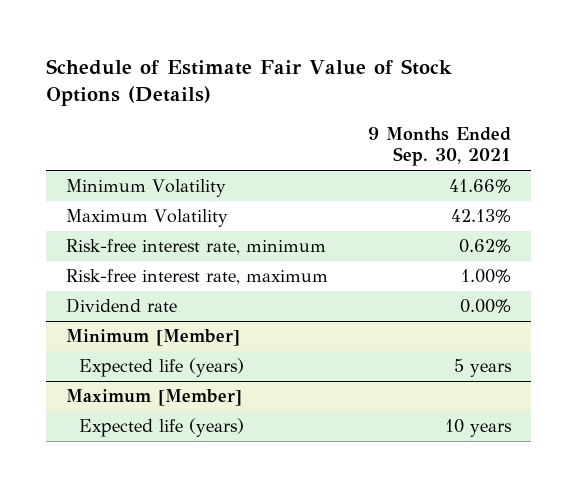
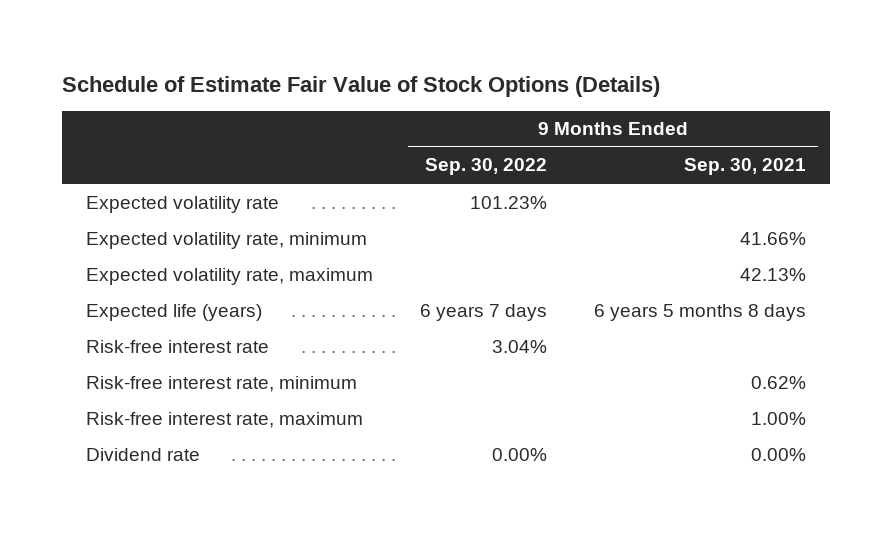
none -> [425,158,548,176] Sep. 30, 2022
none -> [85,195,279,213] Expected volatility rate
[66,178,227,197] Minimum Volatility -> [85,231,367,249] Expected volatility rate, minimum
[66,208,229,227] Maximum Volatility -> [85,267,373,285] Expected volatility rate, maximum
none -> [85,303,262,321] Expected life (years)
none -> [85,339,269,353] Risk-free interest rate
[66,328,241,346] Minimum [Member] -> none
[78,357,244,377] Expected life (years) -> none
[66,388,243,406] Maximum [Member] -> none
[78,417,244,437] Expected life (years) -> none

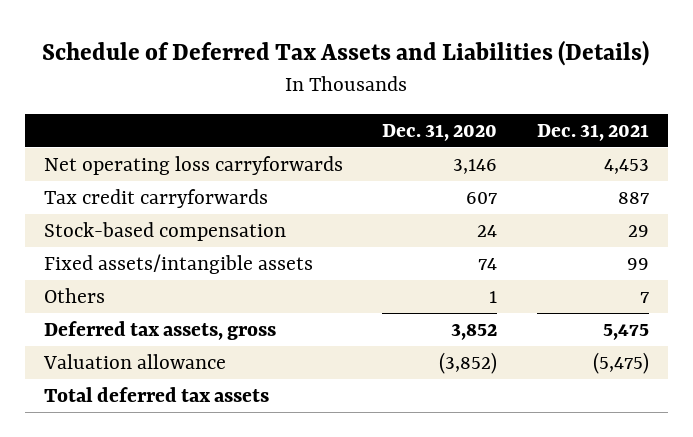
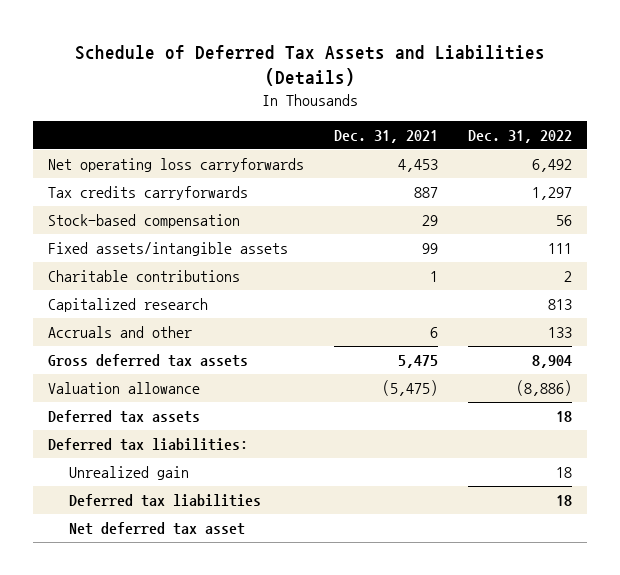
[382,124,498,142] Dec. 31, 2020 -> none
none -> [467,129,572,143] Dec. 31, 2022
[44,188,269,208] Tax credit carryforwards -> [48,185,249,200] Tax credits carryforwards
[44,287,106,303] Others -> none
none -> [48,269,241,282] Charitable contributions
none -> [48,297,209,312] Capitalized research
none -> [48,325,193,338] Accruals and other
[44,320,277,340] Deferred tax assets, gross -> [48,353,249,367] Gross deferred tax assets
[44,386,270,402] Total deferred tax assets -> [48,409,201,423] Deferred tax assets
none -> [48,437,249,451] Deferred tax liabilities:
none -> [69,465,190,480] Unrealized gain
none -> [69,493,262,507] Deferred tax liabilities
none -> [69,521,246,535] Net deferred tax asset

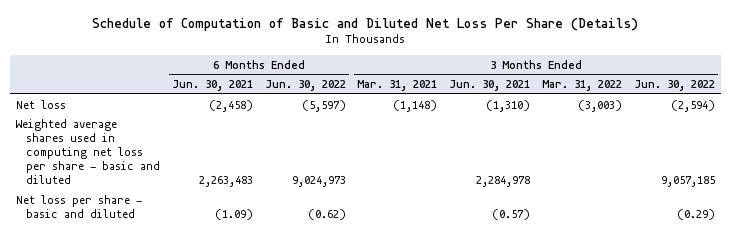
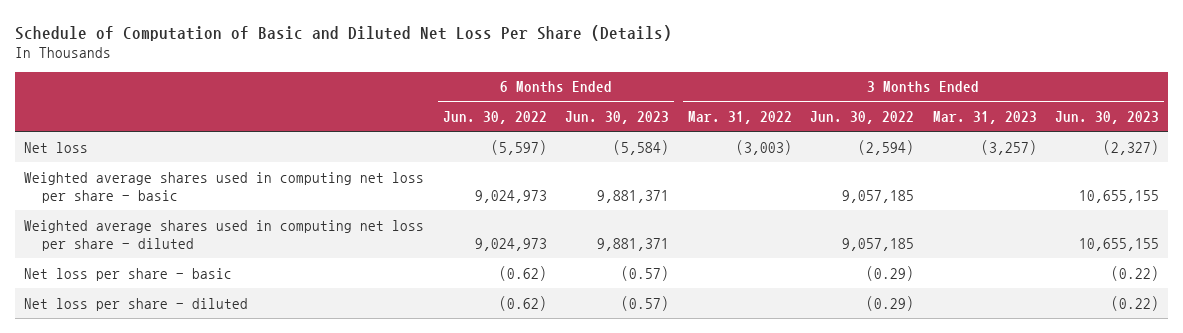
[171,80,253,92] Jun. 30, 2021 -> none
[357,80,438,92] Mar. 31, 2021 -> none
[449,80,531,92] Jun. 30, 2021 -> none
none -> [565,111,670,125] Jun. 30, 2023
none -> [932,111,1037,125] Mar. 31, 2023
none -> [1055,111,1160,125] Jun. 30, 2023
[15,118,160,185] Weighted average shares used in computing net loss per share - basic and diluted -> [24,171,425,203] Weighted average shares used in computing net loss per share - basic
none -> [24,219,425,251] Weighted average shares used in computing net loss per share - diluted
[15,194,142,218] Net loss per share - basic and diluted -> [24,267,233,281] Net loss per share - basic
none -> [24,297,249,311] Net loss per share - diluted

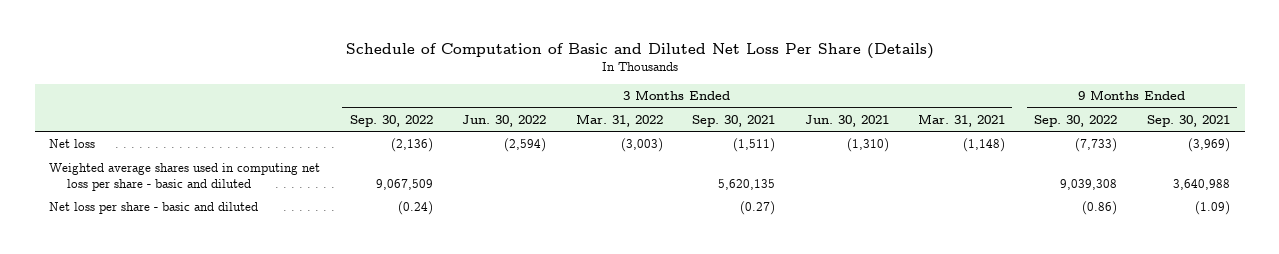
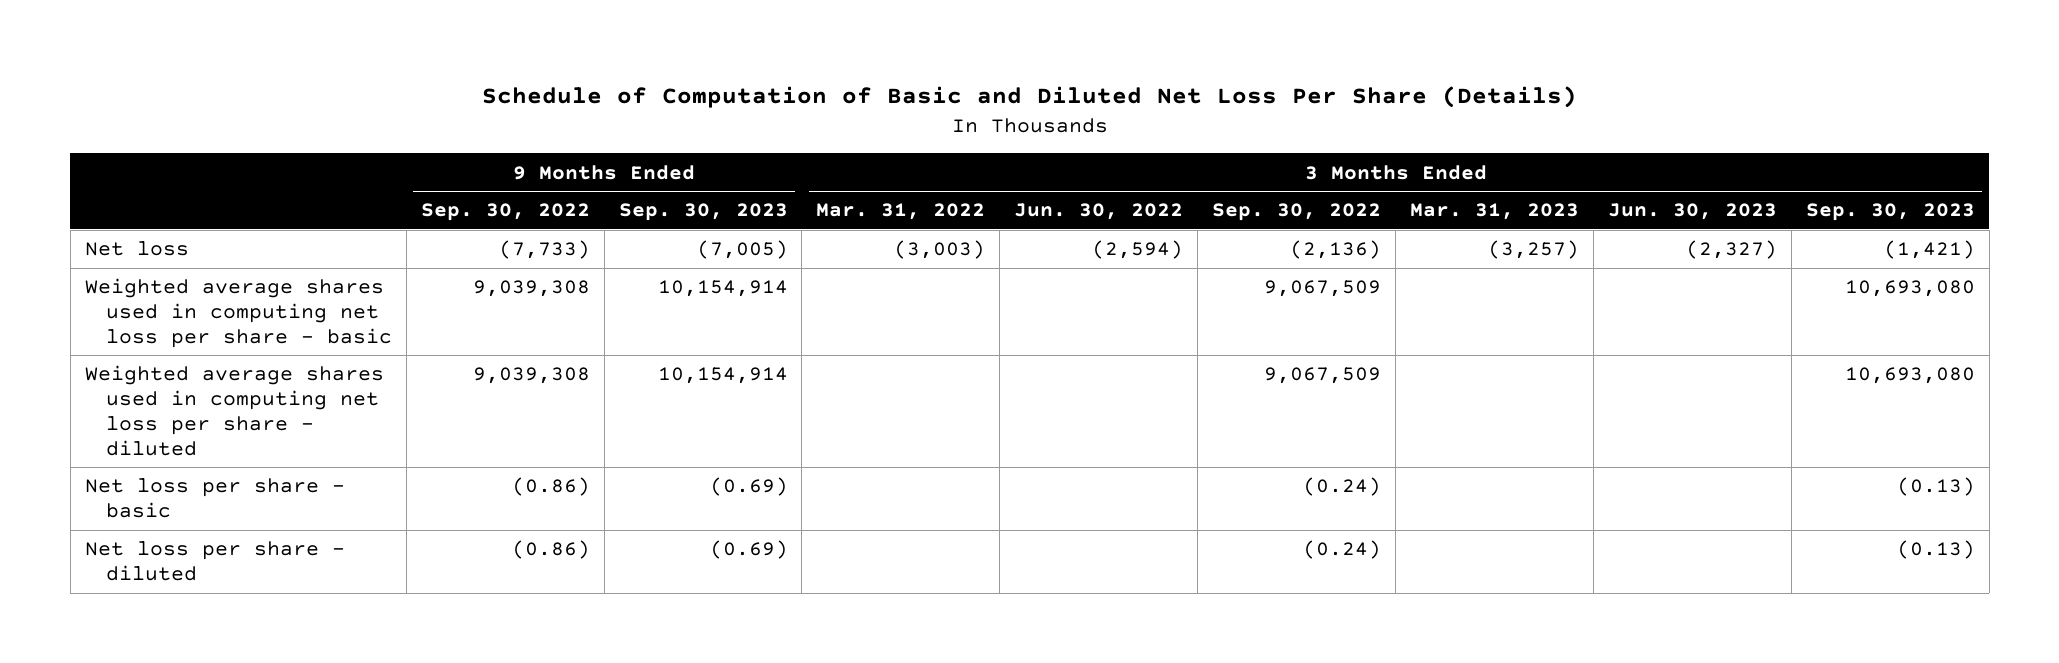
[692,114,776,127] Sep. 30, 2021 -> none
[804,114,889,127] Jun. 30, 2021 -> none
[917,113,1005,127] Mar. 31, 2021 -> none
[1146,114,1230,127] Sep. 30, 2021 -> none
none -> [618,203,788,222] Sep. 30, 2023
none -> [1409,203,1579,221] Mar. 31, 2023
none -> [1607,203,1777,221] Jun. 30, 2023
none -> [1805,203,1975,222] Sep. 30, 2023
[49,163,321,191] Weighted average shares used in computing net loss per share - basic and diluted -> [84,278,392,348] Weighted average shares used in computing net loss per share - basic
none -> [84,365,384,456] Weighted average shares used in computing net loss per share - diluted
[49,202,259,215] Net loss per share - basic and diluted -> [84,478,345,518] Net loss per share - basic
none -> [84,541,345,581] Net loss per share - diluted

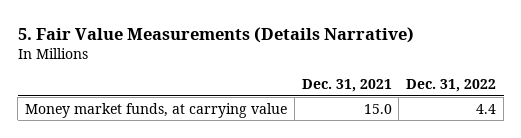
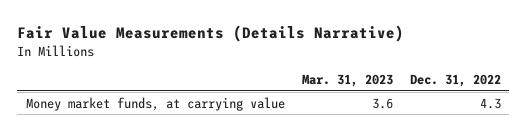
[17,26,414,43] 5. Fair Value Measurements (Details Narrative) -> [17,24,405,42] Fair Value Measurements (Details Narrative)
[301,79,392,93] Dec. 31, 2021 -> none
none -> [301,74,393,88] Mar. 31, 2023
[476,103,497,114] 4.4 -> [479,97,501,109] 4.3

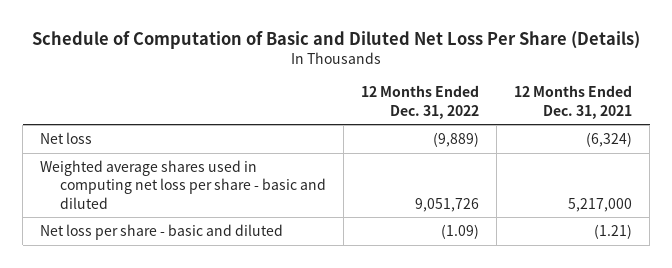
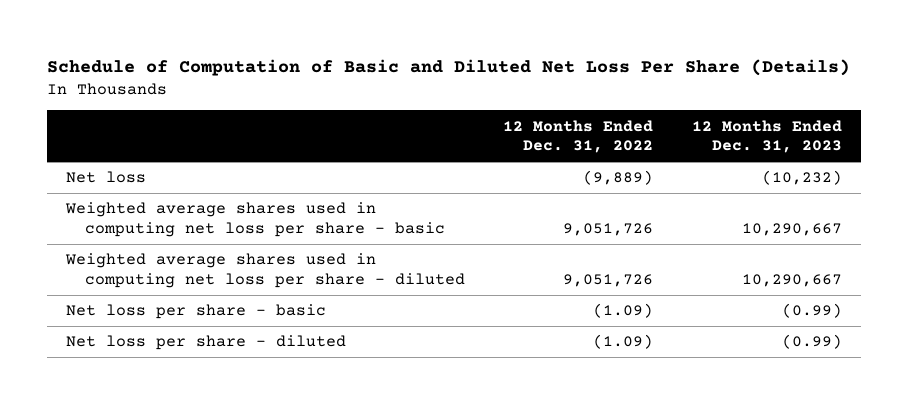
[514,85,633,119] 12 Months Ended Dec. 31, 2021 -> none
none -> [691,119,842,154] 12 Months Ended Dec. 31, 2023
[40,160,327,209] Weighted average shares used in computing net loss per share - basic and diluted -> [65,202,445,238] Weighted average shares used in computing net loss per share - basic
none -> [65,253,465,289] Weighted average shares used in computing net loss per share - diluted
[40,224,284,241] Net loss per share - basic and diluted -> [66,304,327,320] Net loss per share - basic
none -> [66,335,347,351] Net loss per share - diluted

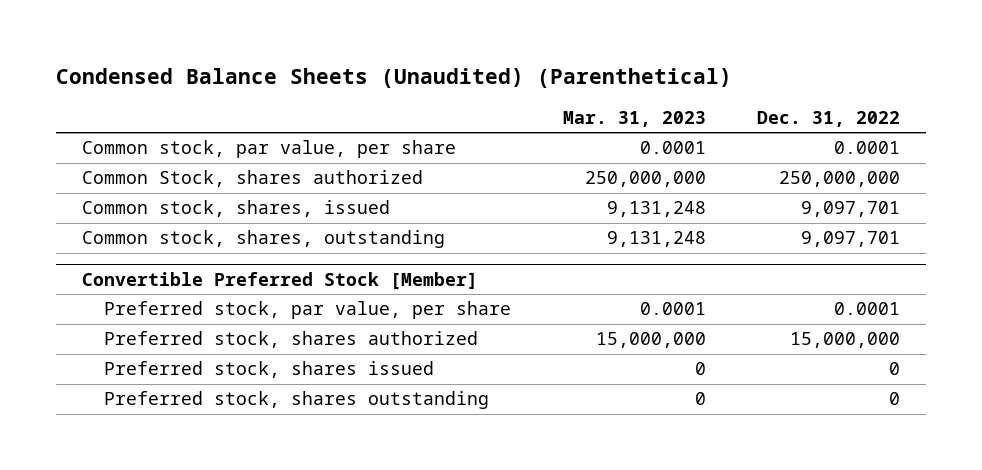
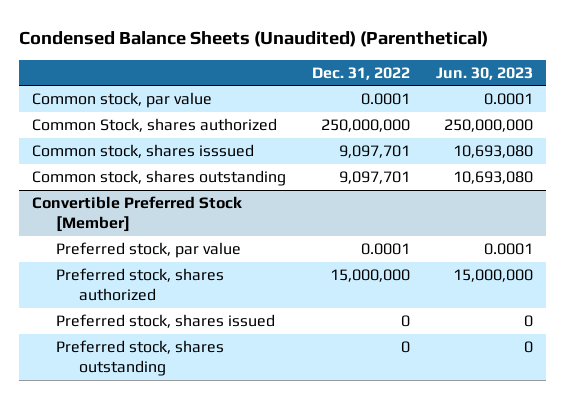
[562,110,706,127] Mar. 31, 2023 -> none
none -> [435,66,533,80] Jun. 30, 2023
[81,140,456,159] Common stock, par value, per share -> [32,91,213,108] Common stock, par value
[81,200,390,218] Common stock, shares, issued -> [32,143,255,158] Common stock, shares isssued
[81,230,445,249] Common stock, shares, outstanding -> [32,169,287,186] Common stock, shares outstanding
[104,301,512,320] Preferred stock, par value, per share -> [55,241,241,258] Preferred stock, par value

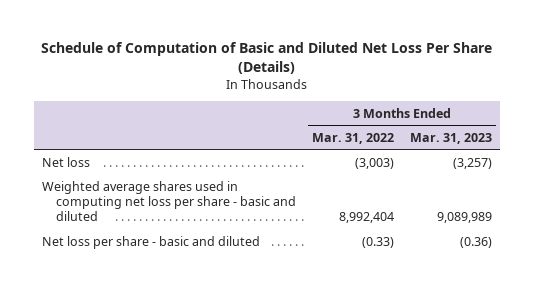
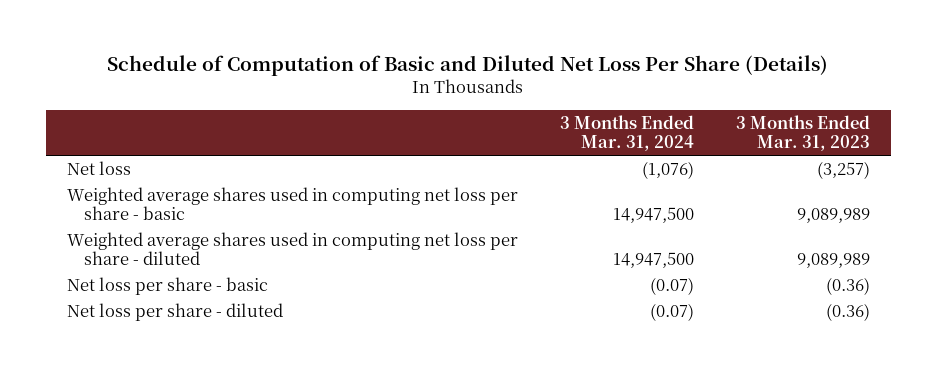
[312,132,395,144] Mar. 31, 2022 -> none
none -> [559,114,694,152] 3 Months Ended Mar. 31, 2024
[41,180,297,221] Weighted average shares used in computing net loss per share - basic and diluted -> [66,186,518,221] Weighted average shares used in computing net loss per share - basic
none -> [66,231,518,266] Weighted average shares used in computing net loss per share - diluted
[41,235,260,249] Net loss per share - basic and diluted -> [66,276,268,295] Net loss per share - basic
none -> [66,302,283,321] Net loss per share - diluted

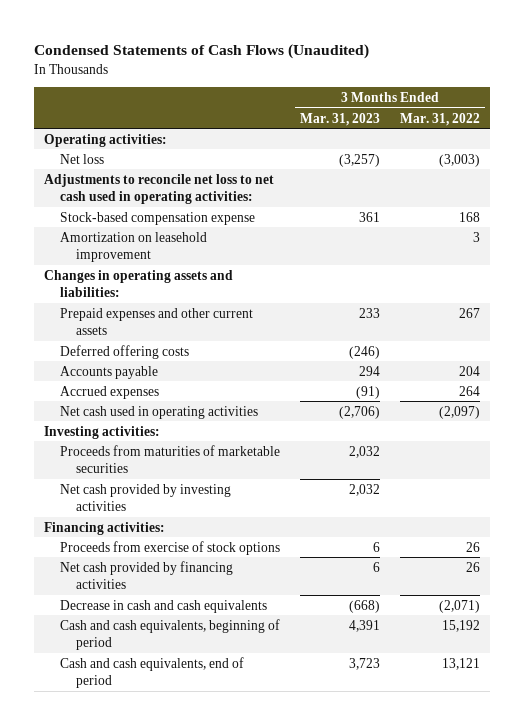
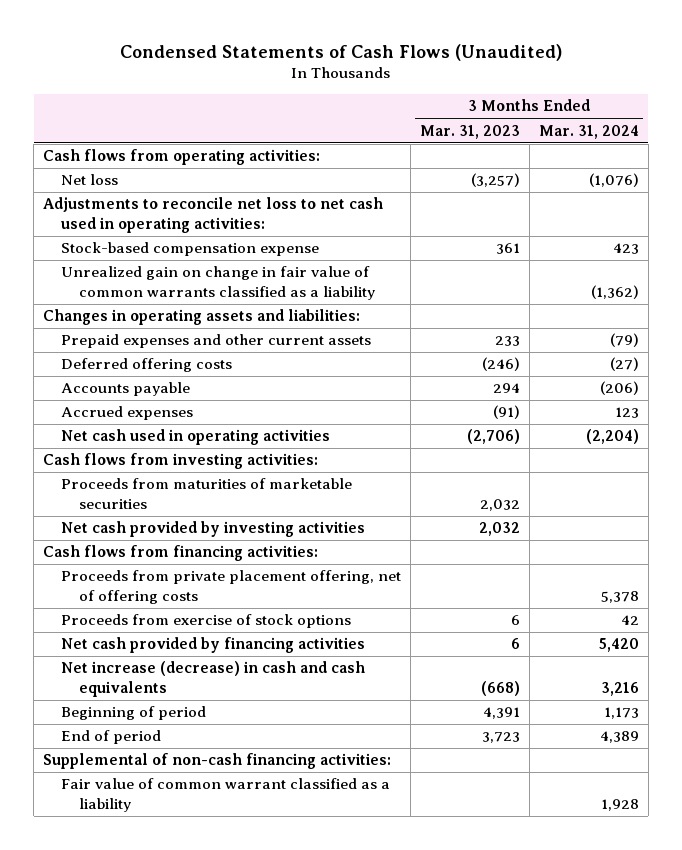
[399,112,480,126] Mar. 31, 2022 -> none
none -> [538,124,639,139] Mar. 31, 2024
[44,133,168,147] Operating activities: -> [43,149,321,166] Cash flows from operating activities:
[59,231,207,262] Amortization on leasehold improvement -> none
none -> [60,266,375,301] Unrealized gain on change in fair value of common warrants classified as a liability
[44,425,161,439] Investing activities: -> [43,453,319,470] Cash flows from investing activities:
[44,521,166,535] Financing activities: -> [43,545,319,562] Cash flows from financing activities:
none -> [60,570,401,605] Proceeds from private placement offering, net of offering costs
[59,599,267,613] Decrease in cash and cash equivalents -> [60,661,365,698] Net increase (decrease) in cash and cash equivalents
[59,618,280,650] Cash and cash equivalents, beginning of period -> [60,706,206,721] Beginning of period
[59,656,244,688] Cash and cash equivalents, end of period -> [60,730,161,745] End of period
none -> [43,753,392,770] Supplemental of non-cash financing activities:
none -> [60,778,390,813] Fair value of common warrant classified as a liability

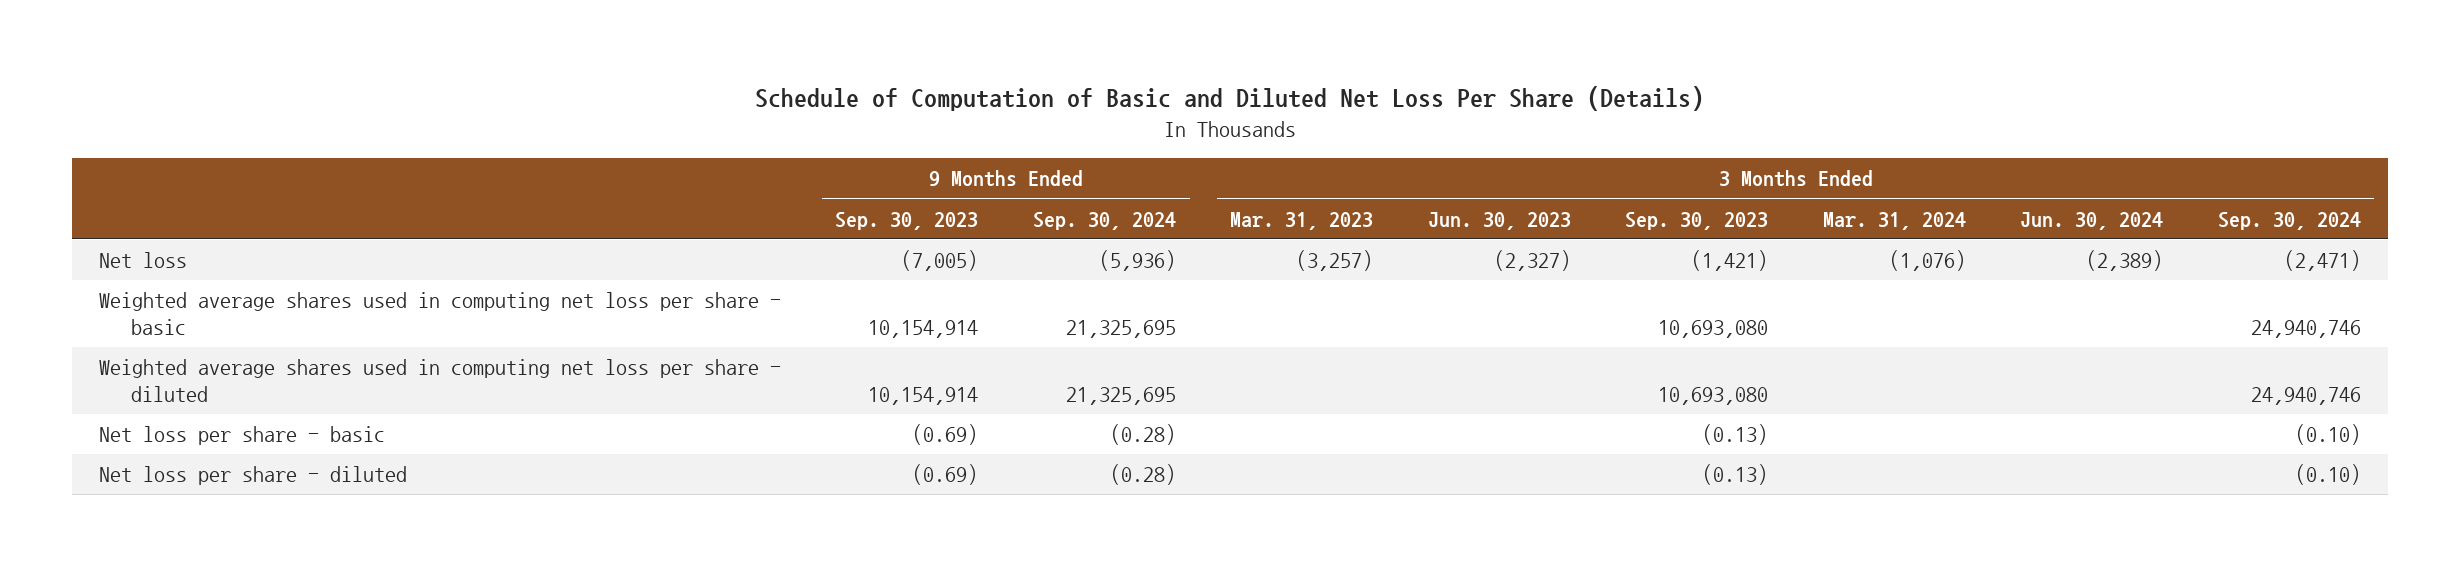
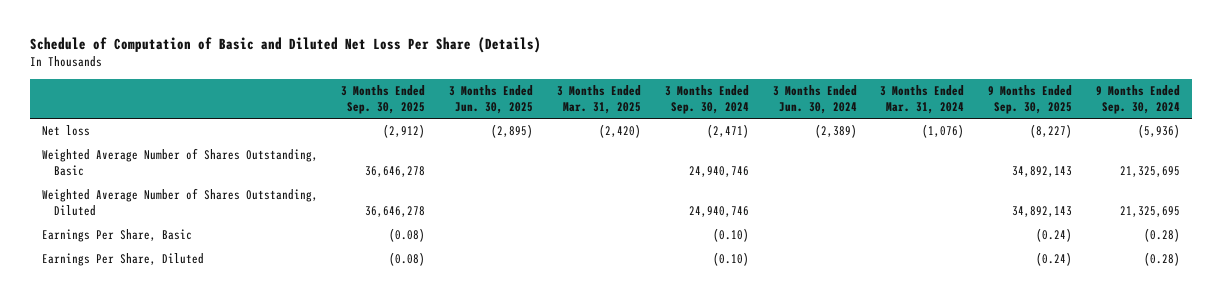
[835,211,979,230] Sep. 30, 2023 -> none
[1230,211,1374,230] Mar. 31, 2023 -> none
[1427,211,1571,230] Jun. 30, 2023 -> none
[1625,211,1769,230] Sep. 30, 2023 -> none
none -> [341,85,426,114] 3 Months Ended Sep. 30, 2025
none -> [449,85,534,114] 3 Months Ended Jun. 30, 2025
none -> [556,85,641,114] 3 Months Ended Mar. 31, 2025
none -> [988,85,1073,114] 9 Months Ended Sep. 30, 2025
[99,292,782,336] Weighted average shares used in computing net loss per share - basic -> [41,148,318,177] Weighted Average Number of Shares Outstanding, Basic
[99,359,782,403] Weighted average shares used in computing net loss per share - diluted -> [41,188,318,217] Weighted Average Number of Shares Outstanding, Diluted
[99,426,386,446] Net loss per share - basic -> [41,229,192,243] Earnings Per Share, Basic
[99,466,408,486] Net loss per share - diluted -> [41,253,204,267] Earnings Per Share, Diluted

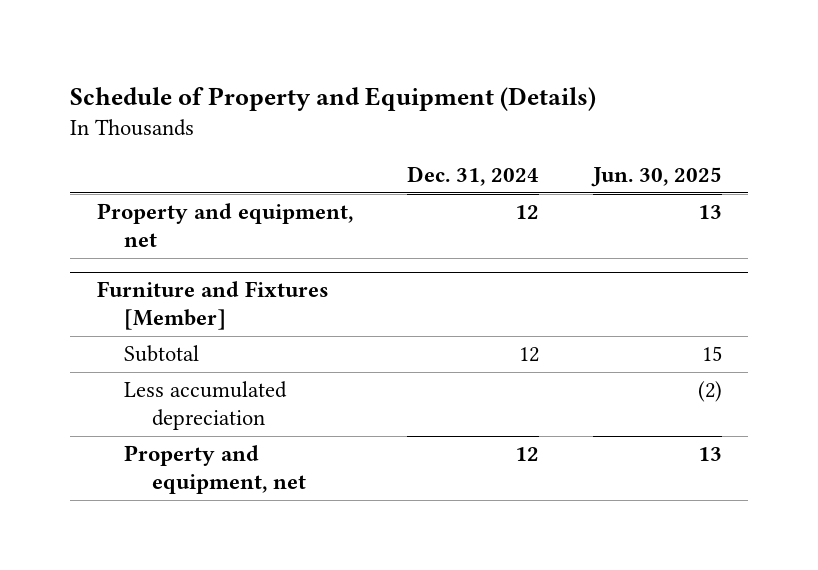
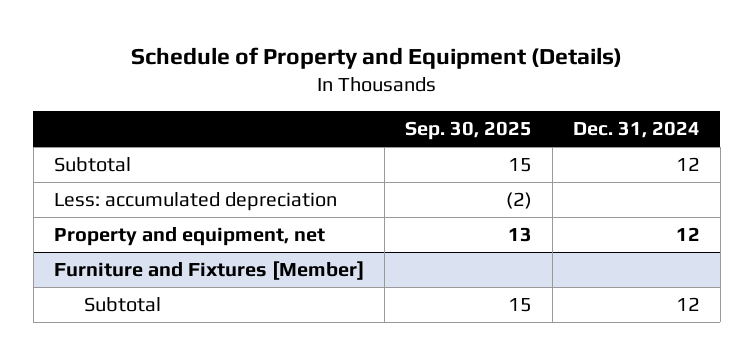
[590,167,722,188] Jun. 30, 2025 -> none
none -> [404,121,532,141] Sep. 30, 2025
none -> [53,157,131,173] Subtotal
none -> [53,192,337,212] Less: accumulated depreciation
[124,381,288,431] Less accumulated depreciation -> none
[124,445,306,495] Property and equipment, net -> none

